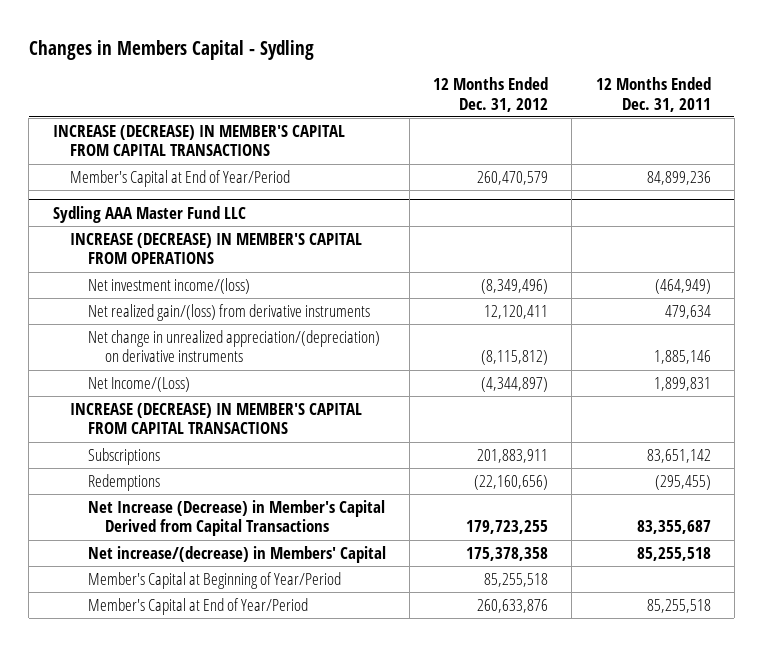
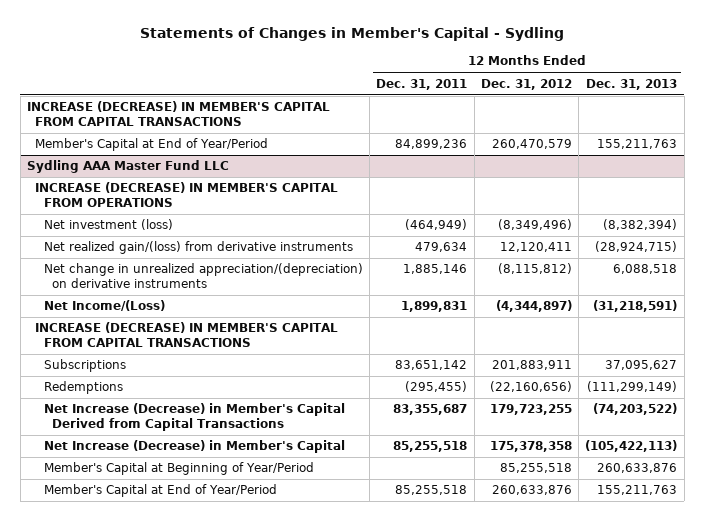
[28,39,314,60] Changes in Members Capital - Sydling -> [140,27,565,42] Statements of Changes in Member's Capital - Sydling
none -> [586,78,678,90] Dec. 31, 2013
[87,277,250,294] Net investment income/(loss) -> [43,219,173,231] Net investment (loss)
[87,545,386,563] Net increase/(decrease) in Members' Capital -> [43,440,345,454] Net Increase (Decrease) in Member's Capital

